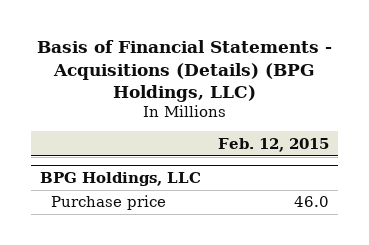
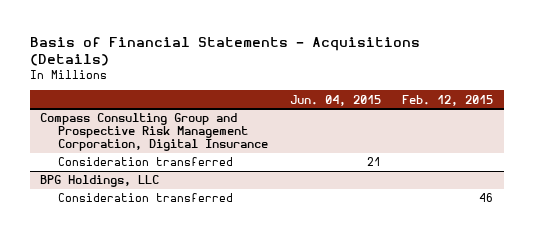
[36,40,332,102] Basis of Financial Statements - Acquisitions (Details) (BPG Holdings, LLC) -> [29,37,420,67] Basis of Financial Statements - Acquisitions (Details)
none -> [289,94,381,106] Jun. 04, 2015
none -> [40,113,269,152] Compass Consulting Group and Prospective Risk Management Corporation, Digital Insurance
none -> [58,157,234,167] Consideration transferred
[50,195,166,211] Purchase price -> none
none -> [58,193,234,203] Consideration transferred

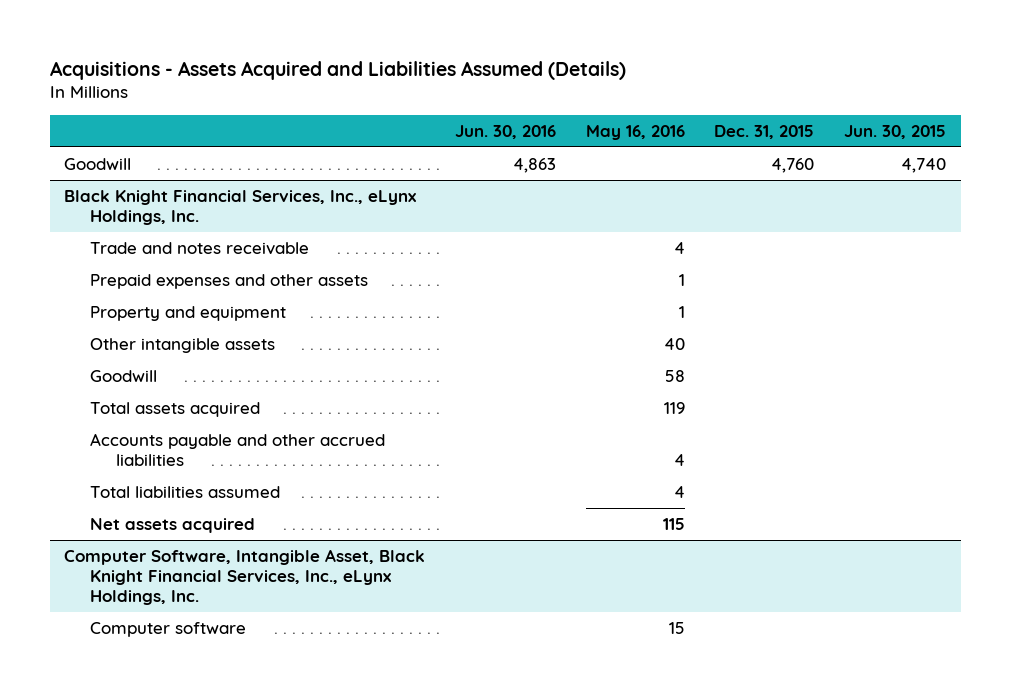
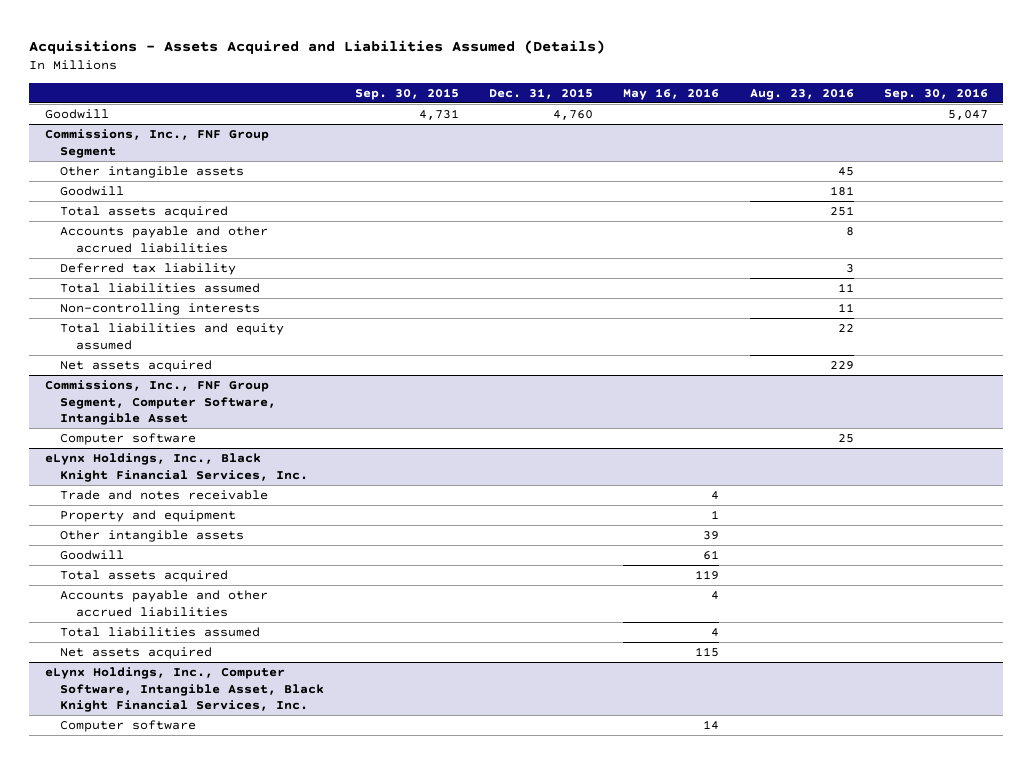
[454,124,556,139] Jun. 30, 2016 -> none
[843,124,946,139] Jun. 30, 2015 -> none
none -> [354,87,459,100] Sep. 30, 2015
none -> [749,87,854,100] Aug. 23, 2016
none -> [883,87,988,100] Sep. 30, 2016
none -> [44,129,269,158] Commissions, Inc., FNF Group Segment
none -> [60,166,245,179] Other intangible assets
none -> [60,186,125,197] Goodwill
none -> [60,206,229,219] Total assets acquired
none -> [60,226,269,253] Accounts payable and other accrued liabilities
none -> [60,263,237,276] Deferred tax liability
none -> [60,283,261,294] Total liabilities assumed
none -> [60,303,261,316] Non-controlling interests
none -> [60,323,285,350] Total liabilities and equity assumed
none -> [60,360,213,373] Net assets acquired
none -> [44,380,277,426] Commissions, Inc., FNF Group Segment, Computer Software, Intangible Asset
none -> [60,433,197,446] Computer software
[64,189,418,226] Black Knight Financial Services, Inc., eLynx Holdings, Inc. -> [44,453,309,482] eLynx Holdings, Inc., Black Knight Financial Services, Inc.
[90,273,369,289] Prepaid expenses and other assets -> none
[663,337,685,350] 40 -> [703,531,720,541] 39
[664,369,685,382] 58 -> [703,550,720,561] 61
[64,548,426,606] Computer Software, Intangible Asset, Black Knight Financial Services, Inc., eLynx Holdings, Inc. -> [44,667,325,713] eLynx Holdings, Inc., Computer Software, Intangible Asset, Black Knight Financial Services, Inc.
[668,621,685,634] 15 -> [703,720,720,731] 14

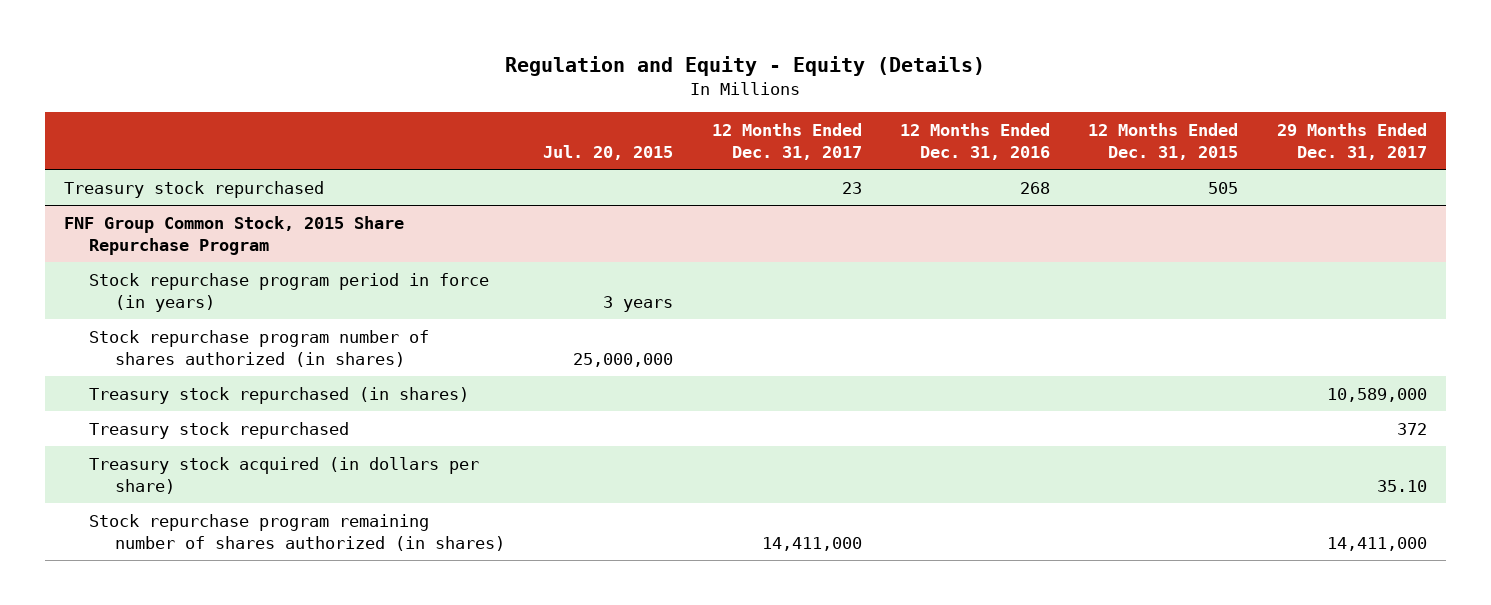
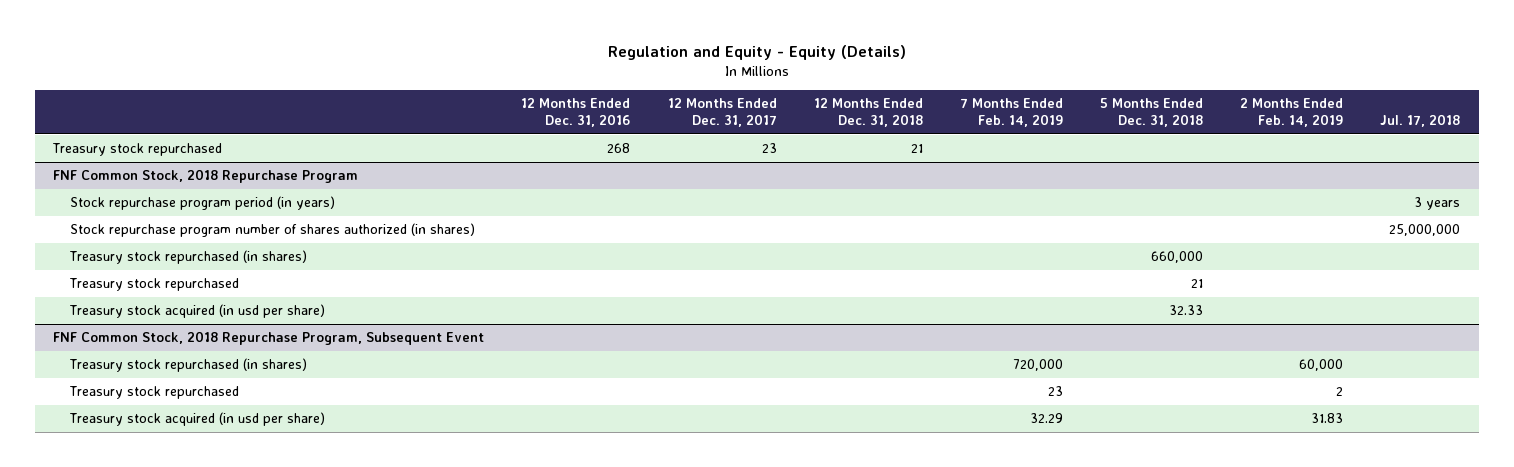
[543,144,674,160] Jul. 20, 2015 -> none
[1088,122,1239,160] 12 Months Ended Dec. 31, 2015 -> none
[1276,122,1427,160] 29 Months Ended Dec. 31, 2017 -> none
none -> [813,97,923,127] 12 Months Ended Dec. 31, 2018
none -> [959,97,1063,127] 7 Months Ended Feb. 14, 2019
none -> [1100,97,1204,127] 5 Months Ended Dec. 31, 2018
none -> [1240,97,1344,127] 2 Months Ended Feb. 14, 2019
none -> [1380,113,1461,127] Jul. 17, 2018
[64,215,405,255] FNF Group Common Stock, 2015 Share Repurchase Program -> [53,169,359,184] FNF Common Stock, 2018 Repurchase Program
[89,272,490,312] Stock repurchase program period in force (in years) -> [69,196,335,211] Stock repurchase program period (in years)
[89,513,505,551] Stock repurchase program remaining number of shares authorized (in shares) -> none
[89,456,480,494] Treasury stock acquired (in dollars per share) -> [68,304,325,319] Treasury stock acquired (in usd per share)
none -> [53,331,485,346] FNF Common Stock, 2018 Repurchase Program, Subsequent Event
none -> [68,358,307,373] Treasury stock repurchased (in shares)
none -> [68,386,239,400] Treasury stock repurchased
none -> [68,412,325,427] Treasury stock acquired (in usd per share)

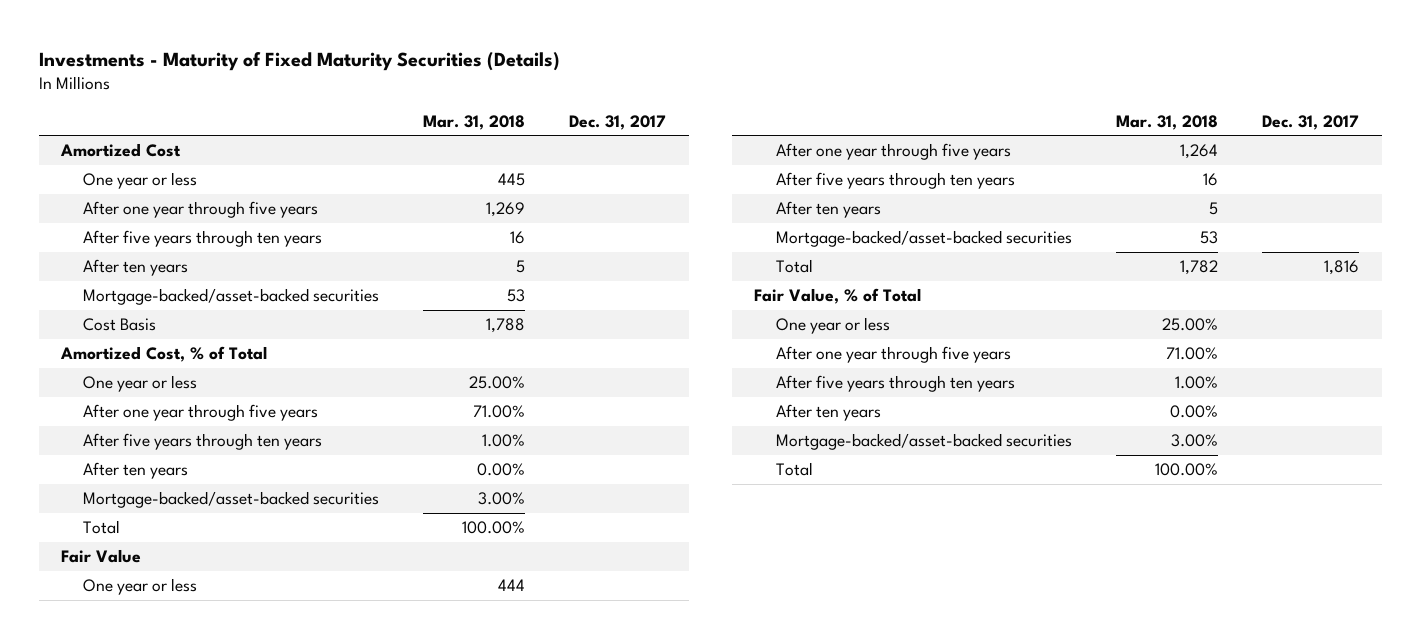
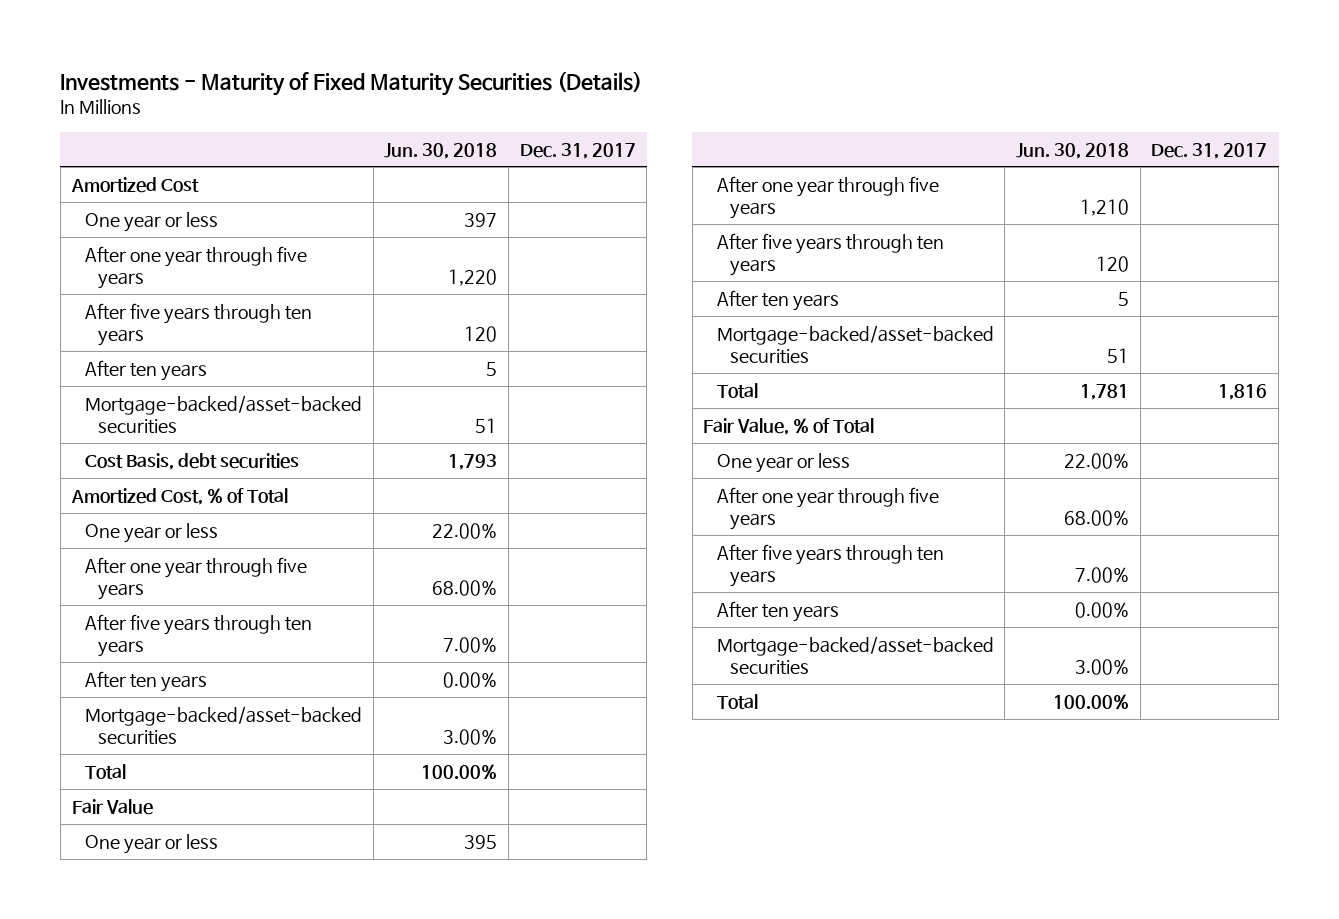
[423,114,526,130] Mar. 31, 2018 -> none
none -> [384,142,498,159] Jun. 30, 2018
[82,318,156,332] Cost Basis -> [84,453,299,471] Cost Basis, debt securities

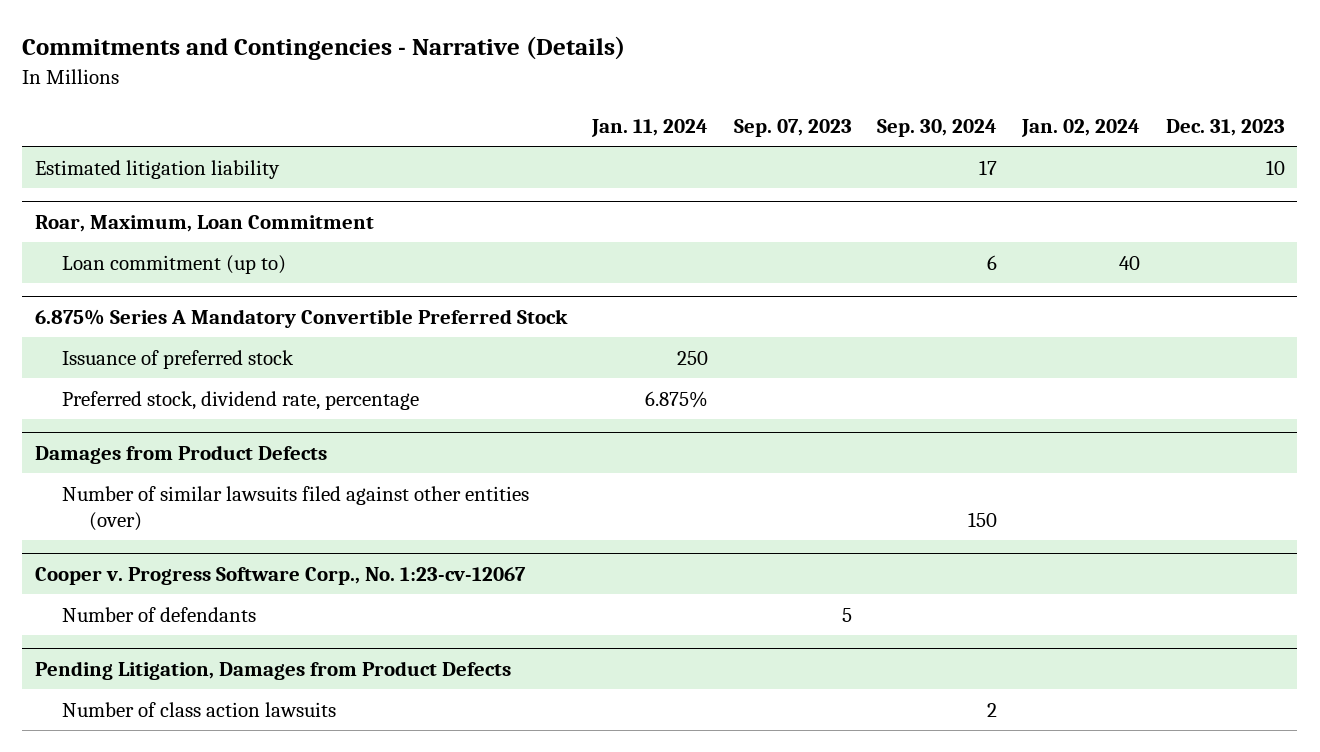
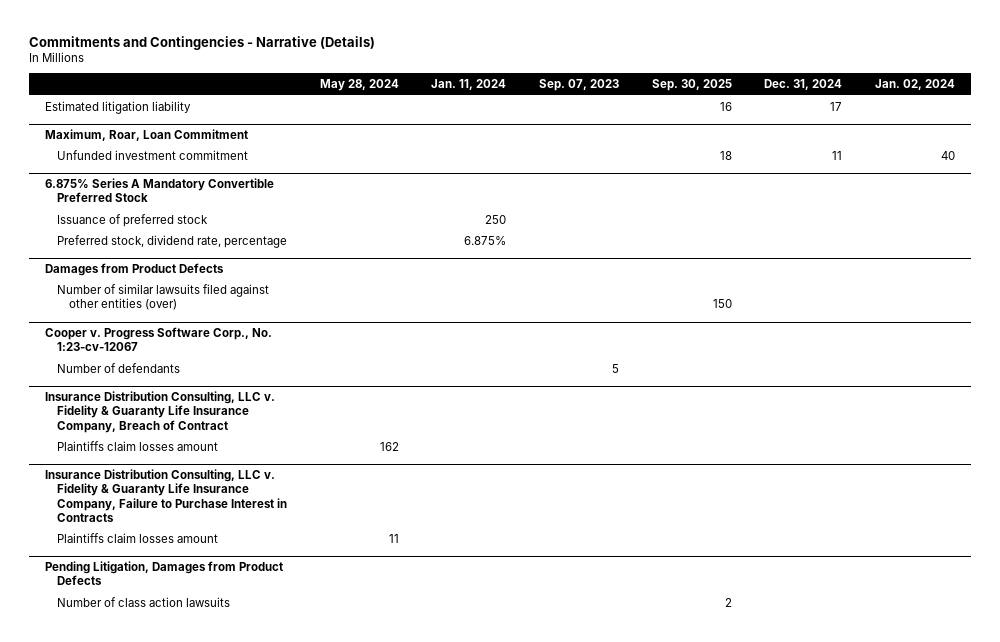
[877,118,998,137] Sep. 30, 2024 -> none
[1165,118,1285,136] Dec. 31, 2023 -> none
none -> [319,79,399,92] May 28, 2024
none -> [651,79,732,92] Sep. 30, 2025
none -> [764,79,843,91] Dec. 31, 2024
[35,214,375,232] Roar, Maximum, Loan Commitment -> [45,128,249,141] Maximum, Roar, Loan Commitment
[62,254,287,274] Loan commitment (up to) -> [57,149,249,160] Unfunded investment commitment
none -> [45,390,276,433] Insurance Distribution Consulting, LLC v. Fidelity & Guaranty Life Insurance Company, Breach of Contract
none -> [57,440,219,451] Plaintiffs claim losses amount
none -> [45,468,288,522] Insurance Distribution Consulting, LLC v. Fidelity & Guaranty Life Insurance Company, Failure to Purchase Interest in Contracts
none -> [57,532,219,543] Plaintiffs claim losses amount

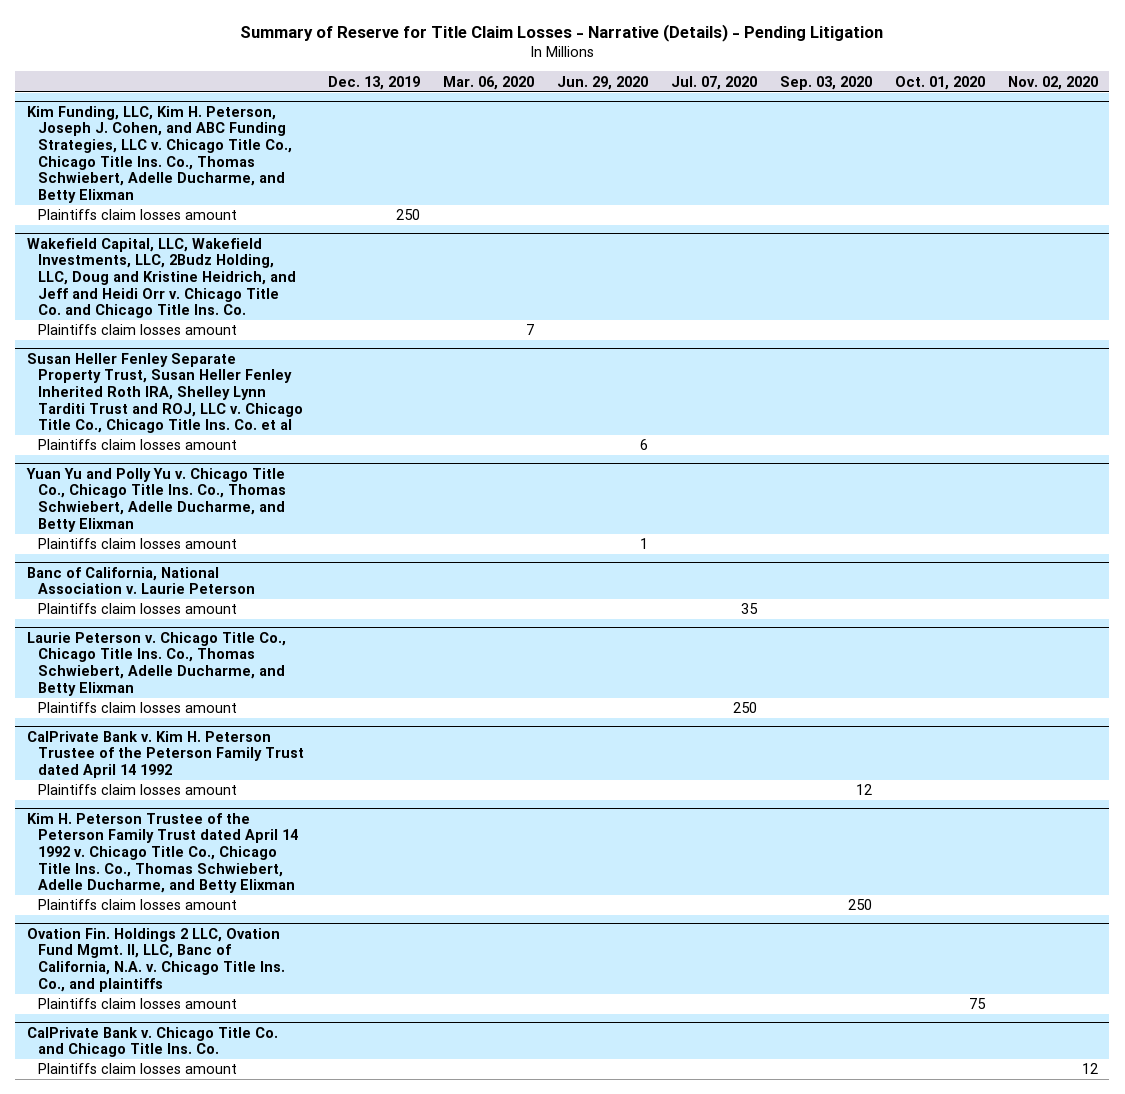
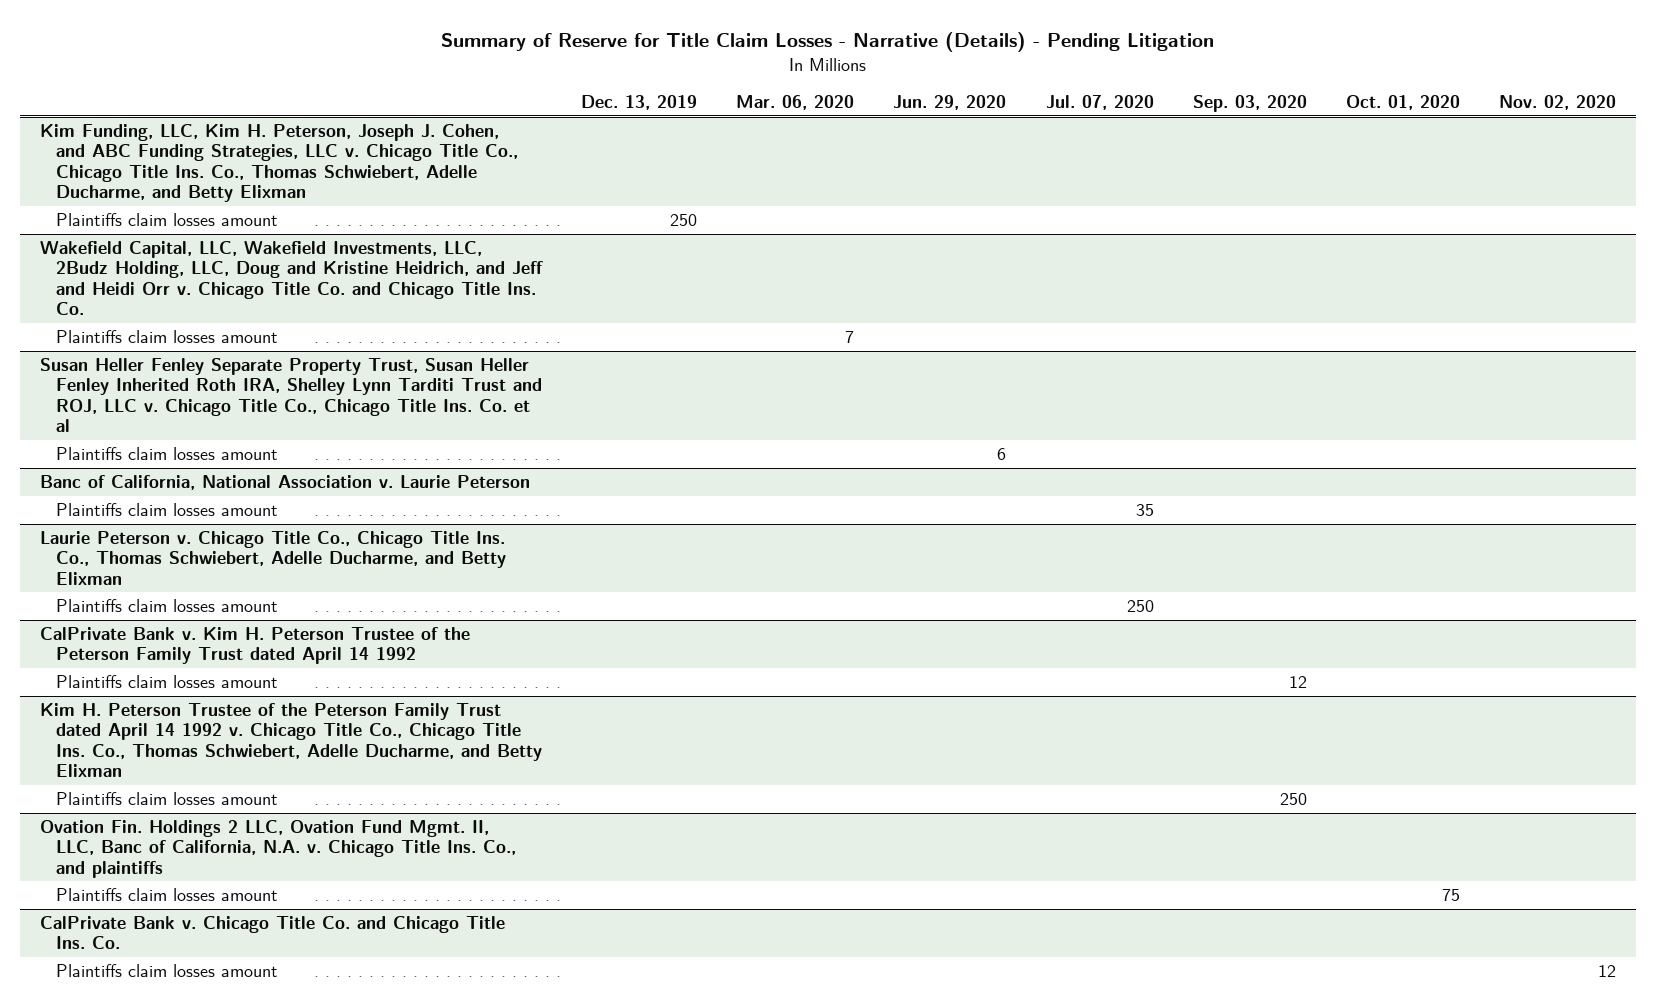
[25,467,287,532] Yuan Yu and Polly Yu v. Chicago Title Co., Chicago Title Ins. Co., Thomas Schwiebert, Adelle Ducharme, and Betty Elixman -> none
[38,538,238,550] Plaintiffs claim losses amount -> none

